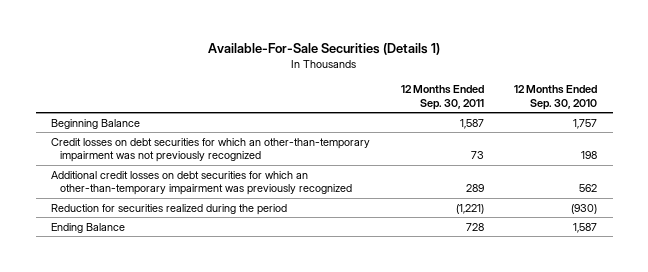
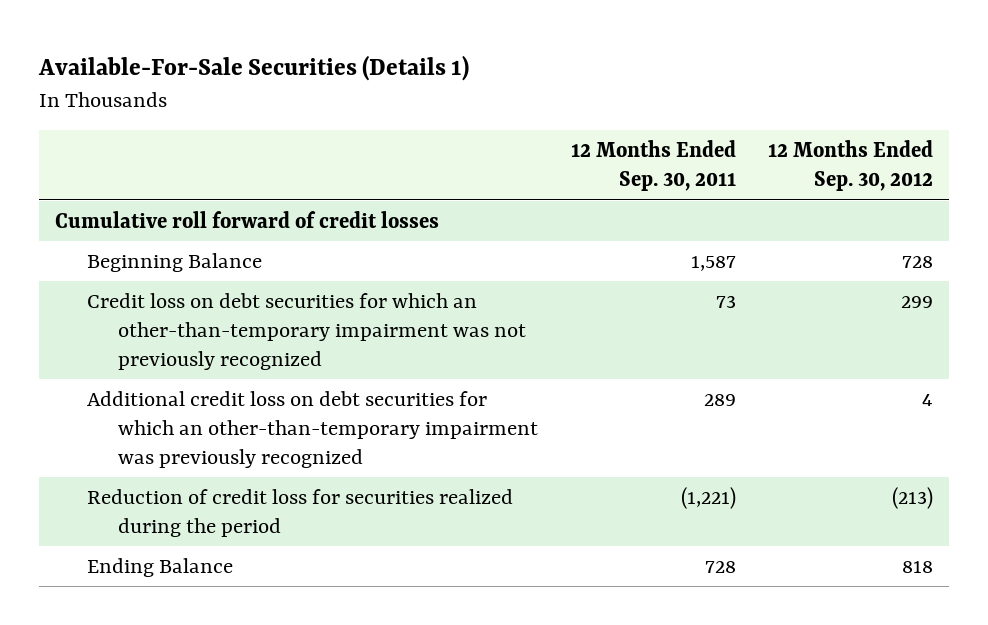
[514,85,598,110] 12 Months Ended Sep. 30, 2010 -> none
none -> [767,140,933,192] 12 Months Ended Sep. 30, 2012
none -> [54,210,439,228] Cumulative roll forward of credit losses
[51,137,371,163] Credit losses on debt securities for which an other-than-temporary impairment was not previously recognized -> [86,292,527,370] Credit loss on debt securities for which an other-than-temporary impairment was not previously recognized
[51,170,352,196] Additional credit losses on debt securities for which an other-than-temporary impairment was previously recognized -> [86,390,539,468] Additional credit loss on debt securities for which an other-than-temporary impairment was previously recognized
[51,203,288,215] Reduction for securities realized during the period -> [86,488,513,537] Reduction of credit loss for securities realized during the period

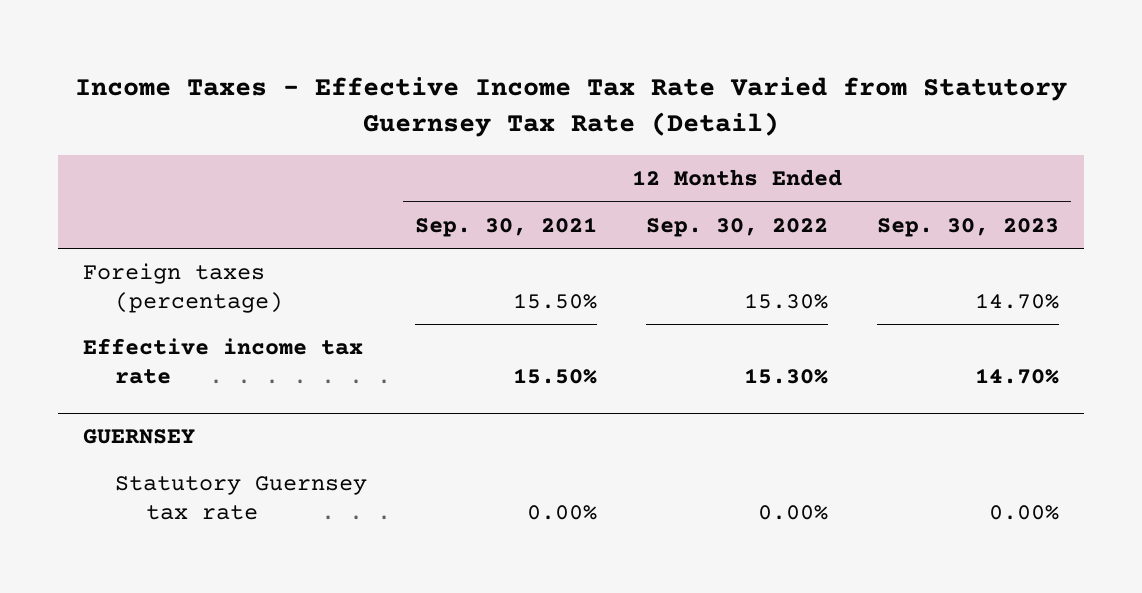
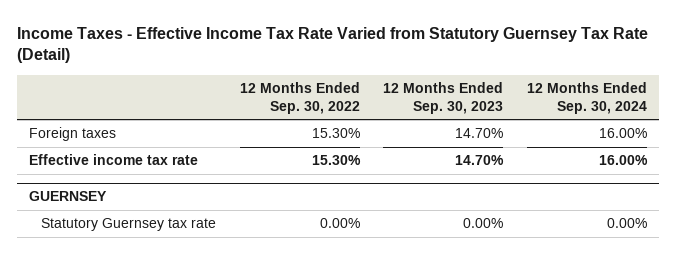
[415,216,598,237] Sep. 30, 2021 -> none
none -> [526,81,647,114] 12 Months Ended Sep. 30, 2024
[82,263,283,313] Foreign taxes (percentage) -> [28,127,116,142] Foreign taxes

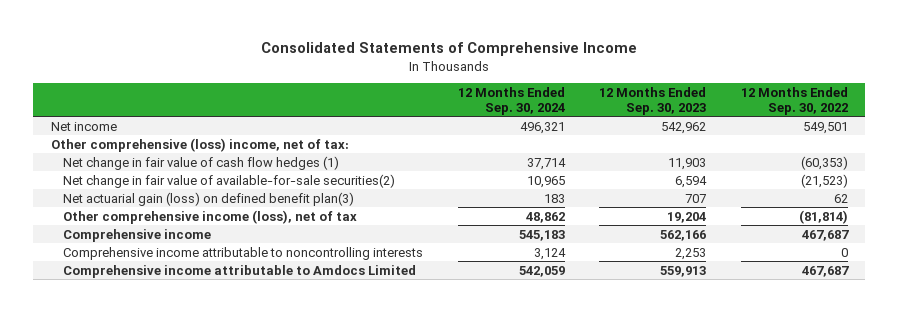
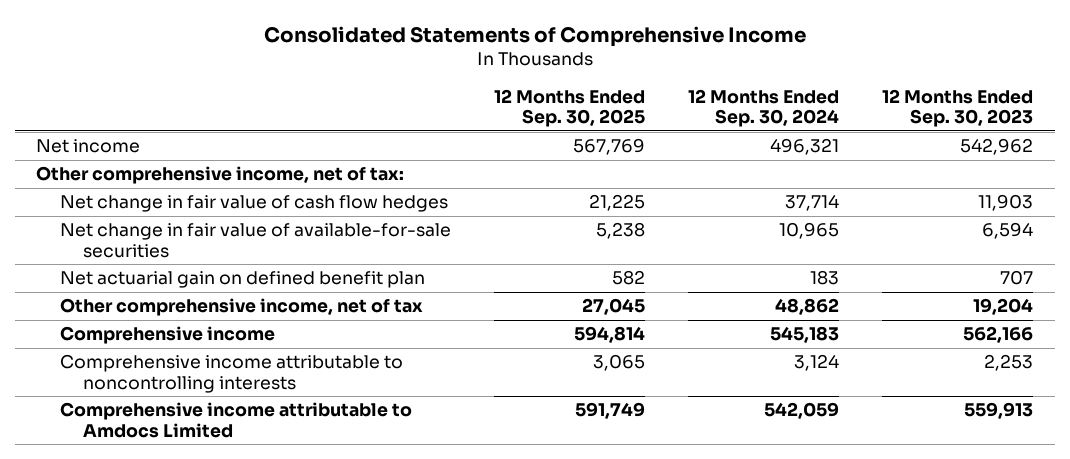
[740,87,848,115] 12 Months Ended Sep. 30, 2022 -> none
none -> [493,89,645,128] 12 Months Ended Sep. 30, 2025
[50,137,349,152] Other comprehensive (loss) income, net of tax: -> [36,166,405,185] Other comprehensive income, net of tax:
[63,155,340,170] Net change in fair value of cash flow hedges (1) -> [59,195,448,213] Net change in fair value of cash flow hedges
[63,173,396,188] Net change in fair value of available-for-sale securities(2) -> [59,223,451,258] Net change in fair value of available-for-sale securities
[63,191,355,206] Net actuarial gain (loss) on defined benefit plan(3) -> [59,271,425,289] Net actuarial gain on defined benefit plan
[63,209,358,224] Other comprehensive income (loss), net of tax -> [59,298,423,317] Other comprehensive income, net of tax

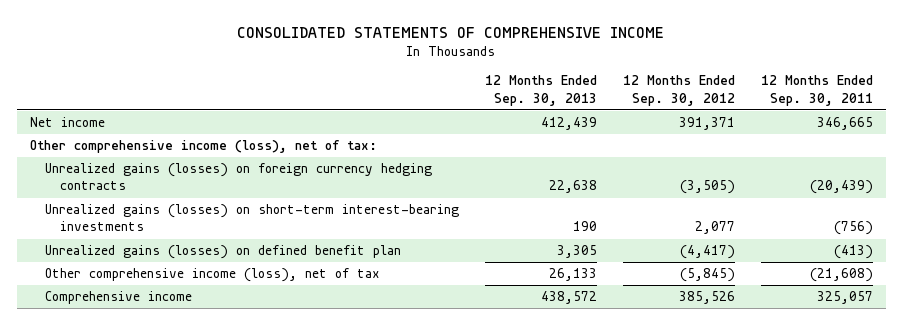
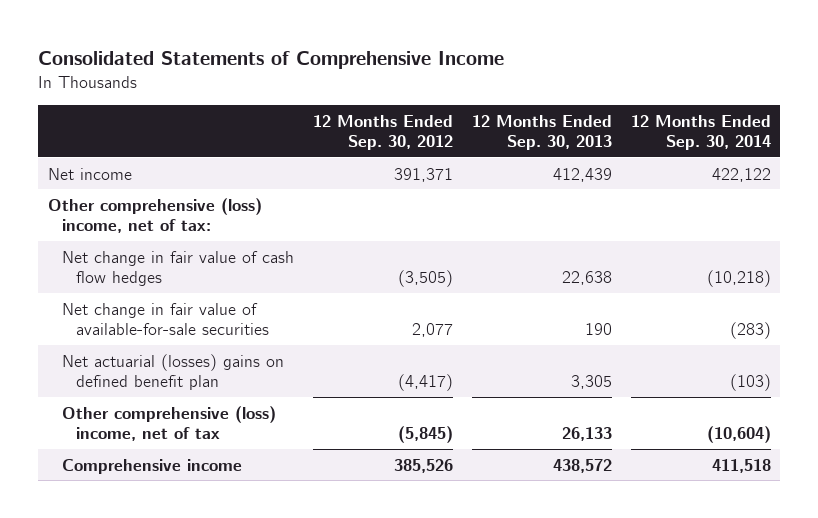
[237,26,665,38] CONSOLIDATED STATEMENTS OF COMPREHENSIVE INCOME -> [38,50,505,69] Consolidated Statements of Comprehensive Income
[760,75,873,106] 12 Months Ended Sep. 30, 2011 -> none
none -> [630,114,771,151] 12 Months Ended Sep. 30, 2014
[30,140,378,154] Other comprehensive income (loss), net of tax: -> [47,197,262,233] Other comprehensive (loss) income, net of tax:
[44,163,432,191] Unrealized gains (losses) on foreign currency hedging contracts -> [61,250,294,286] Net change in fair value of cash flow hedges
[44,204,459,232] Unrealized gains (losses) on short-term interest-bearing investments -> [61,302,269,335] Net change in fair value of available-for-sale securities
[44,245,401,260] Unrealized gains (losses) on defined benefit plan -> [61,353,284,390] Net actuarial (losses) gains on defined benefit plan
[44,268,380,283] Other comprehensive income (loss), net of tax -> [61,405,276,441] Other comprehensive (loss) income, net of tax

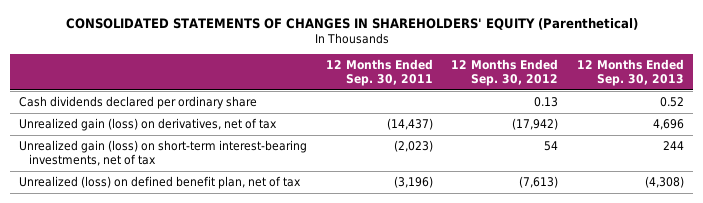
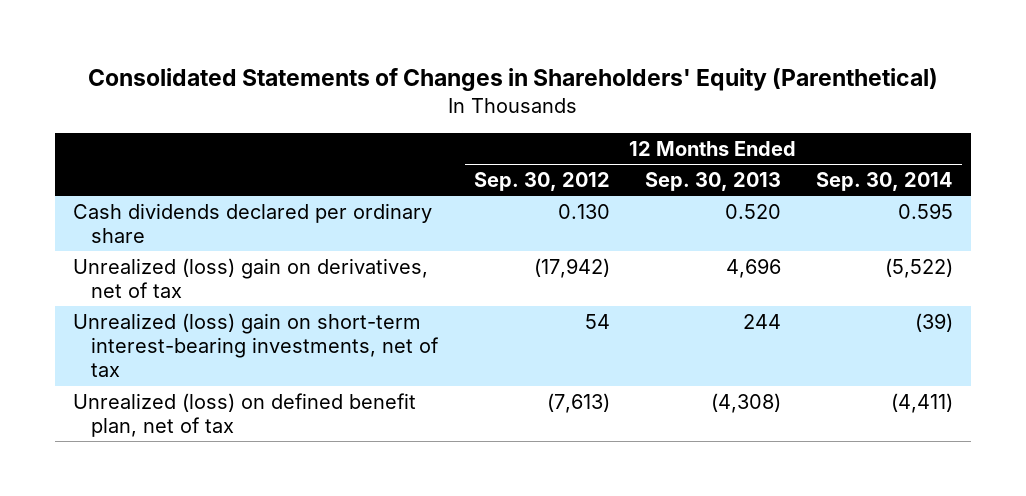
[65,17,638,30] CONSOLIDATED STATEMENTS OF CHANGES IN SHAREHOLDERS' EQUITY (Parenthetical) -> [87,67,938,91] Consolidated Statements of Changes in Shareholders' Equity (Parenthetical)
[325,59,433,87] 12 Months Ended Sep. 30, 2011 -> none
none -> [816,171,954,191] Sep. 30, 2014
[534,96,559,107] 0.13 -> [557,203,610,219] 0.130
[659,96,684,107] 0.52 -> [724,203,781,219] 0.520
[19,117,278,131] Unrealized gain (loss) on derivatives, net of tax -> [72,257,428,299] Unrealized (loss) gain on derivatives, net of tax
[19,139,308,166] Unrealized gain (loss) on short-term interest-bearing investments, net of tax -> [72,312,440,378] Unrealized (loss) gain on short-term interest-bearing investments, net of tax

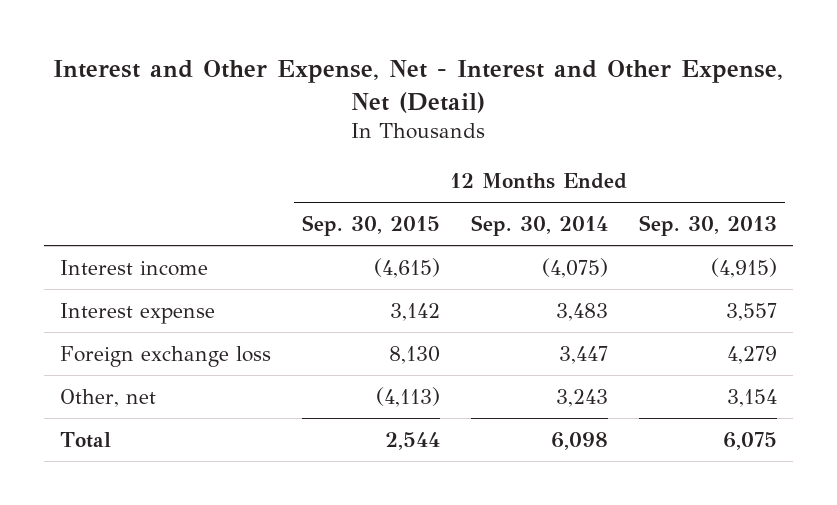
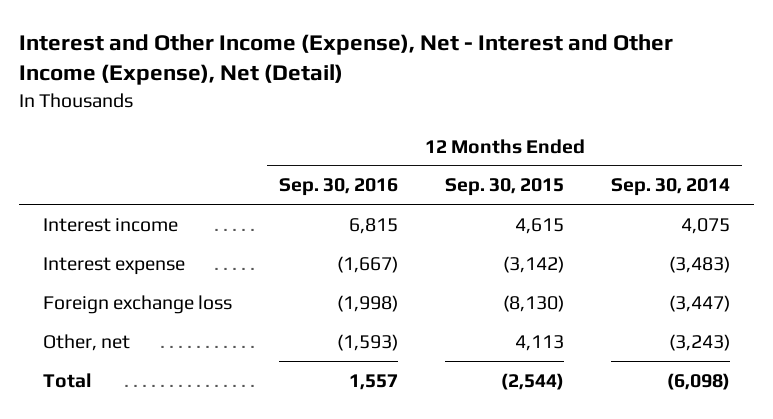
[53,59,784,113] Interest and Other Expense, Net - Interest and Other Expense, Net (Detail) -> [19,33,674,86] Interest and Other Income (Expense), Net - Interest and Other Income (Expense), Net (Detail)
[639,215,778,237] Sep. 30, 2013 -> none
none -> [278,178,398,197] Sep. 30, 2016
[373,257,440,278] (4,615) -> [515,217,565,234] 4,615
[541,257,608,278] (4,075) -> [681,217,731,234] 4,075
[389,302,440,321] 3,142 -> [503,255,565,273] (3,142)
[555,302,608,321] 3,483 -> [669,255,731,273] (3,483)
[388,345,440,364] 8,130 -> [503,294,565,312] (8,130)
[558,345,608,364] 3,447 -> [669,294,731,312] (3,447)
[375,386,440,407] (4,113) -> [515,334,565,351] 4,113
[555,388,608,407] 3,243 -> [669,333,731,351] (3,243)
[384,431,440,450] 2,544 -> [501,372,565,390] (2,544)
[550,431,608,450] 6,098 -> [667,372,731,390] (6,098)

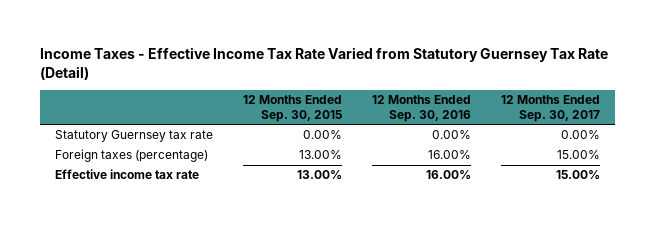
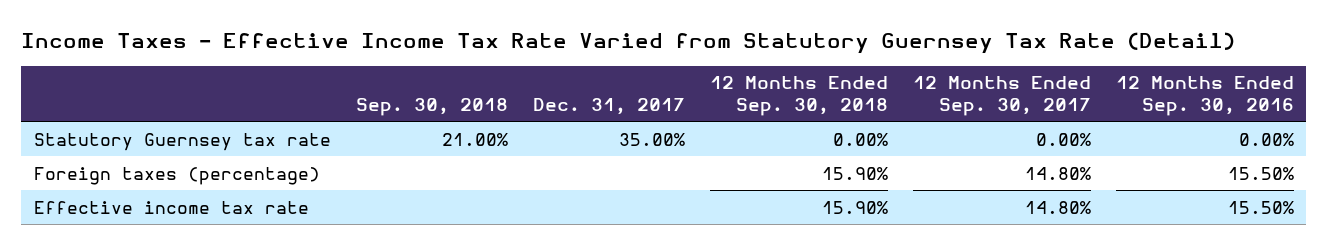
[243,95,343,122] 12 Months Ended Sep. 30, 2015 -> none
none -> [355,97,508,116] Sep. 30, 2018
none -> [532,97,685,115] Dec. 31, 2017
none -> [709,76,888,116] 12 Months Ended Sep. 30, 2018
[427,150,471,160] 16.00% -> [1227,166,1294,180] 15.50%
[556,150,600,160] 15.00% -> [1024,166,1091,180] 14.80%
[425,170,471,181] 16.00% -> [1227,200,1294,214] 15.50%
[555,170,600,181] 15.00% -> [1024,200,1091,214] 14.80%

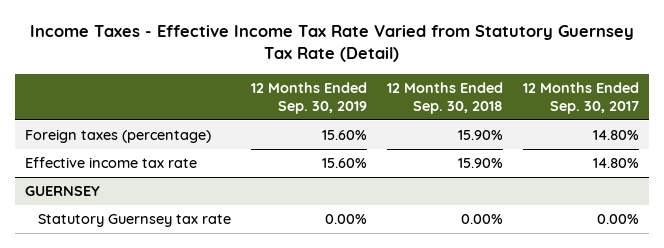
[355,97,508,116] Sep. 30, 2018 -> none
[532,97,685,115] Dec. 31, 2017 -> none
[1115,76,1294,116] 12 Months Ended Sep. 30, 2016 -> none
none -> [251,82,368,114] 12 Months Ended Sep. 30, 2019
[33,132,331,151] Statutory Guernsey tax rate -> none
none -> [24,186,100,197] GUERNSEY
none -> [38,214,232,228] Statutory Guernsey tax rate

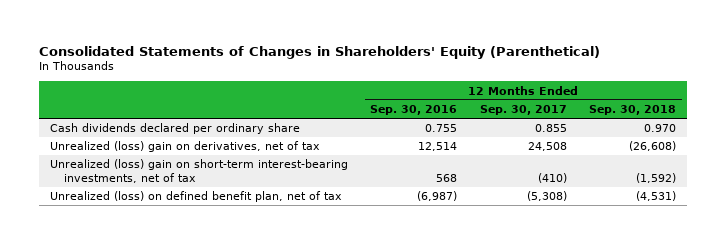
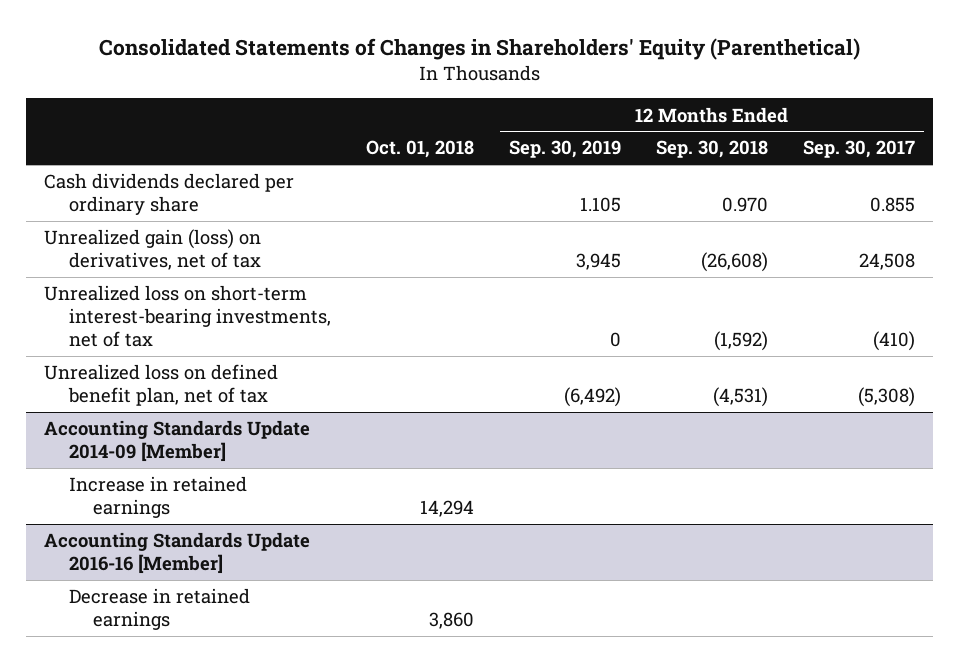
[370,105,458,116] Sep. 30, 2016 -> none
none -> [365,140,474,159] Oct. 01, 2018
none -> [508,140,621,159] Sep. 30, 2019
[49,141,320,153] Unrealized (loss) gain on derivatives, net of tax -> [44,229,262,270] Unrealized gain (loss) on derivatives, net of tax
[49,159,348,184] Unrealized (loss) gain on short-term interest-bearing investments, net of tax -> [44,285,331,347] Unrealized loss on short-term interest-bearing investments, net of tax
[49,191,342,203] Unrealized (loss) on defined benefit plan, net of tax -> [44,364,279,406] Unrealized loss on defined benefit plan, net of tax
none -> [44,420,311,462] Accounting Standards Update 2014-09 [Member]
none -> [68,476,247,518] Increase in retained earnings
none -> [44,532,311,574] Accounting Standards Update 2016-16 [Member]
none -> [68,588,250,630] Decrease in retained earnings

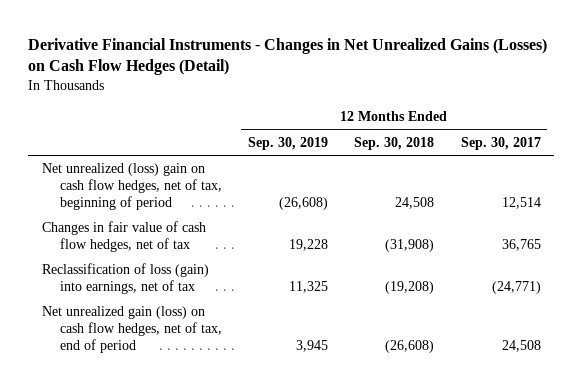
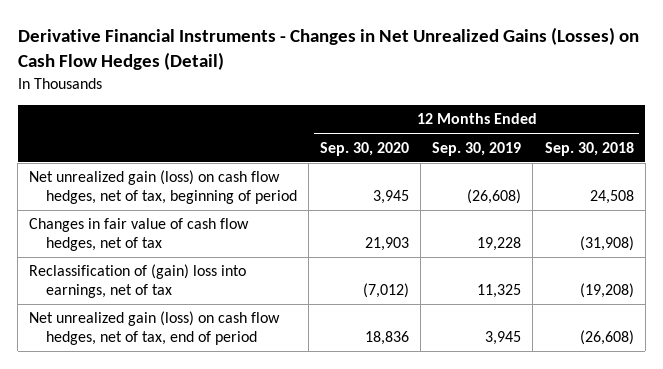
[460,136,541,150] Sep. 30, 2017 -> none
none -> [319,141,409,156] Sep. 30, 2020
[41,163,222,211] Net unrealized (loss) gain on cash flow hedges, net of tax, beginning of period -> [29,170,297,205] Net unrealized gain (loss) on cash flow hedges, net of tax, beginning of period
[41,263,209,295] Reclassification of loss (gain) into earnings, net of tax -> [29,264,247,299] Reclassification of (gain) loss into earnings, net of tax

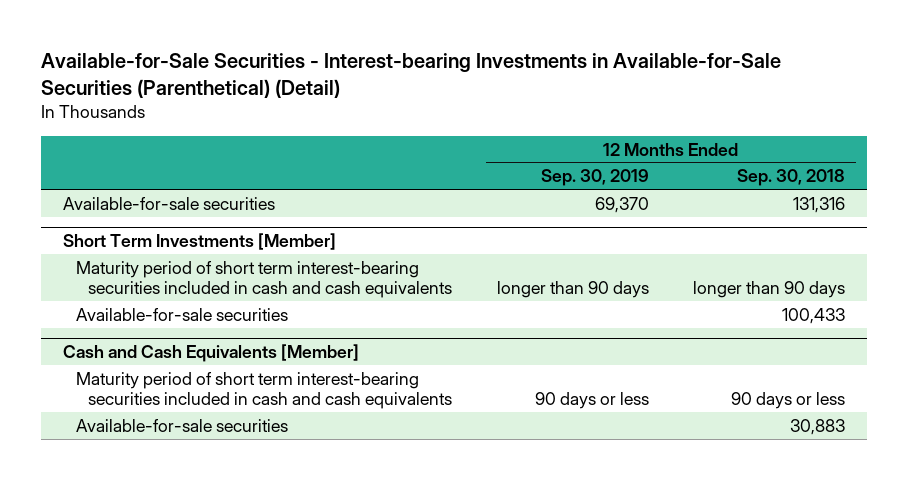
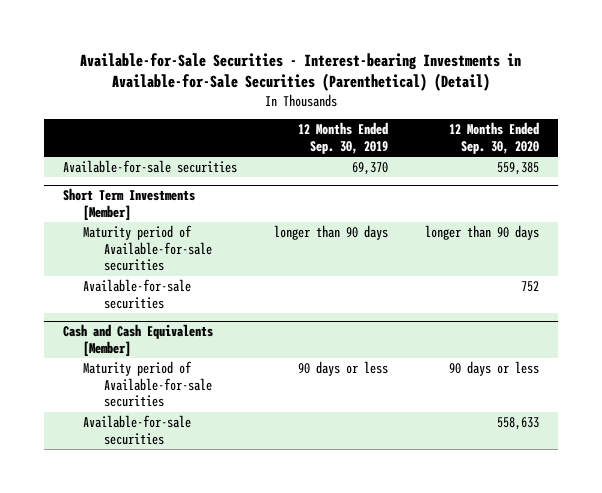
[736,169,845,187] Sep. 30, 2018 -> none
none -> [449,122,540,154] 12 Months Ended Sep. 30, 2020
[75,260,453,299] Maturity period of short term interest-bearing securities included in cash and cash equivalents -> [83,224,213,272] Maturity period of Available-for-sale securities
[75,371,453,410] Maturity period of short term interest-bearing securities included in cash and cash equivalents -> [83,360,213,408] Maturity period of Available-for-sale securities

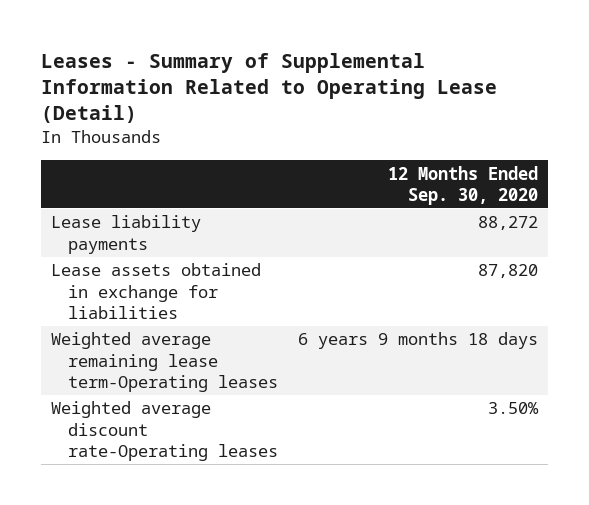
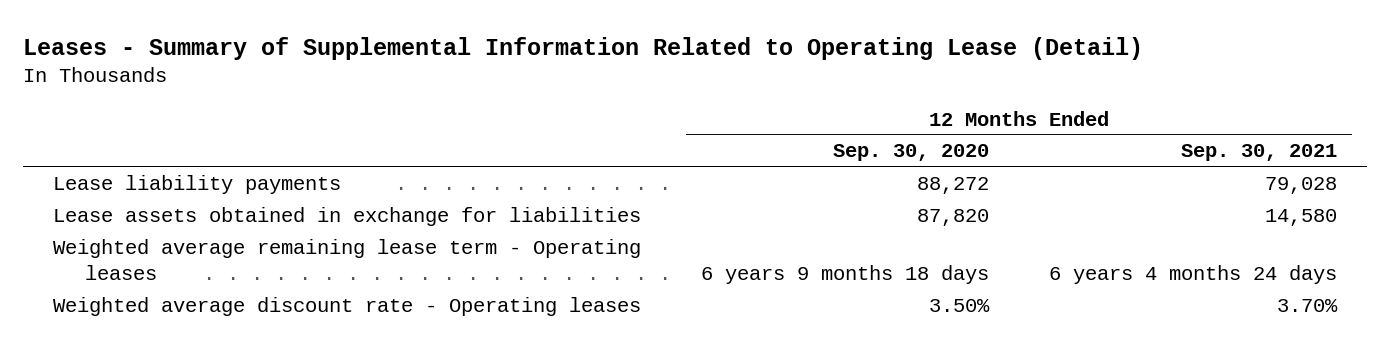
none -> [1180,144,1337,162] Sep. 30, 2021
[51,332,279,392] Weighted average remaining lease term-Operating leases -> [52,238,641,280] Weighted average remaining lease term - Operating leases
[51,401,279,461] Weighted average discount rate-Operating leases -> [52,296,641,316] Weighted average discount rate - Operating leases

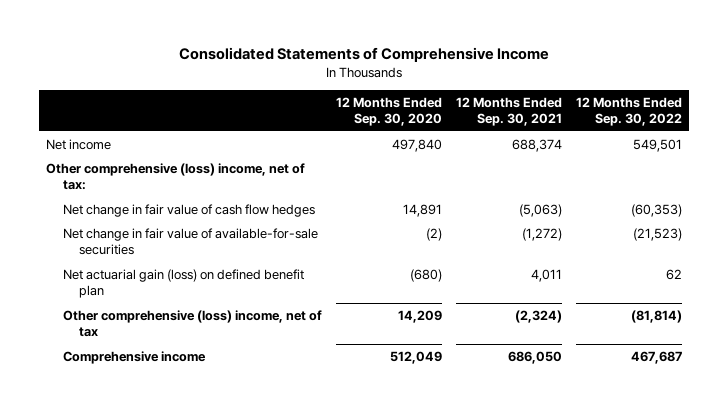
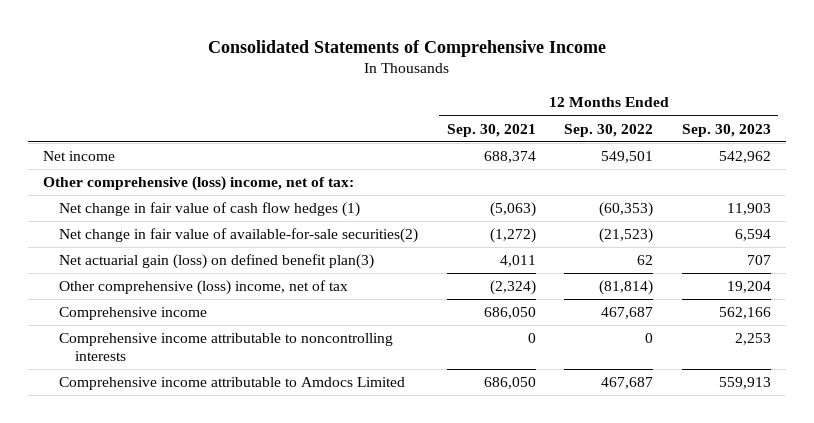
[335,96,442,127] 12 Months Ended Sep. 30, 2020 -> none
none -> [682,123,772,137] Sep. 30, 2023
[62,203,315,217] Net change in fair value of cash flow hedges -> [58,202,360,218] Net change in fair value of cash flow hedges (1)
[62,227,318,256] Net change in fair value of available-for-sale securities -> [58,228,418,244] Net change in fair value of available-for-sale securities(2)
[62,268,304,299] Net actuarial gain (loss) on defined benefit plan -> [58,254,374,270] Net actuarial gain (loss) on defined benefit plan(3)
none -> [58,333,393,362] Comprehensive income attributable to noncontrolling interests
none -> [58,377,405,391] Comprehensive income attributable to Amdocs Limited

